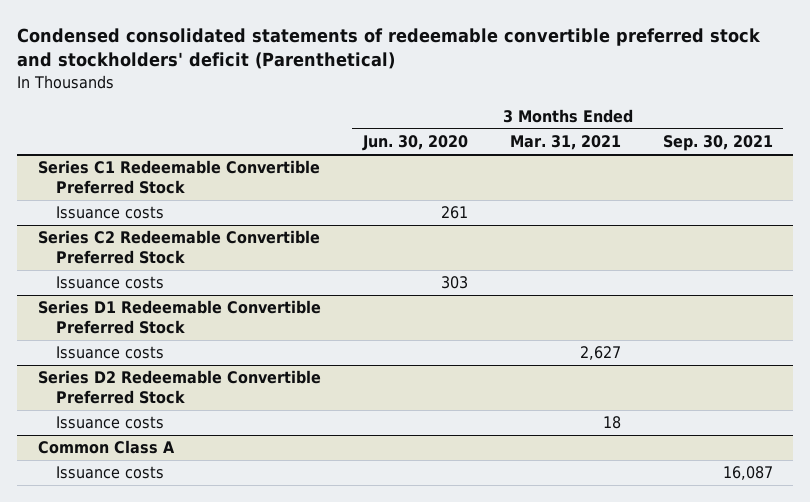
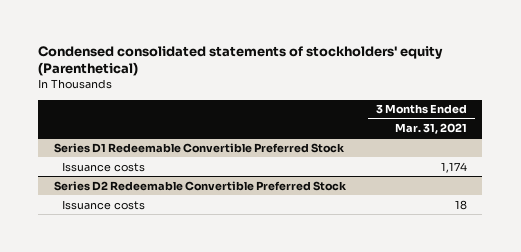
[16,27,761,70] Condensed consolidated statements of redeemable convertible preferred stock and stockholders' deficit (Parenthetical) -> [38,45,444,77] Condensed consolidated statements of stockholders' equity (Parenthetical)
[361,135,468,152] Jun. 30, 2020 -> none
[662,135,773,152] Sep. 30, 2021 -> none
[37,160,320,195] Series C1 Redeemable Convertible Preferred Stock -> none
[55,206,164,220] Issuance costs -> none
[37,230,320,265] Series C2 Redeemable Convertible Preferred Stock -> none
[55,276,164,290] Issuance costs -> none
[579,346,621,361] 2,627 -> [441,161,468,173] 1,174
[37,440,175,455] Common Class A -> none
[55,466,164,480] Issuance costs -> none

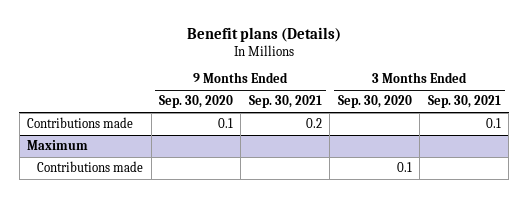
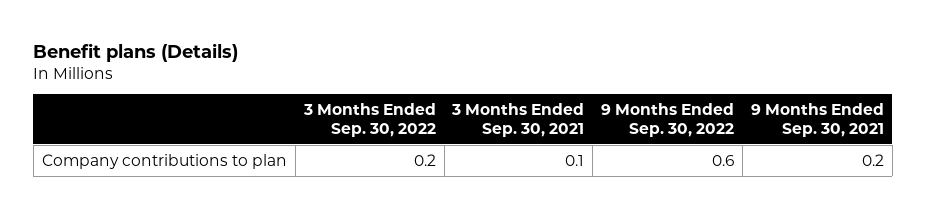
[159,95,234,109] Sep. 30, 2020 -> none
[337,95,412,109] Sep. 30, 2020 -> none
none -> [302,103,436,137] 3 Months Ended Sep. 30, 2022
none -> [601,103,735,137] 9 Months Ended Sep. 30, 2022
[27,140,89,151] Maximum -> none
[37,161,144,173] Contributions made -> none
[27,117,134,129] Contributions made -> [41,153,287,169] Company contributions to plan

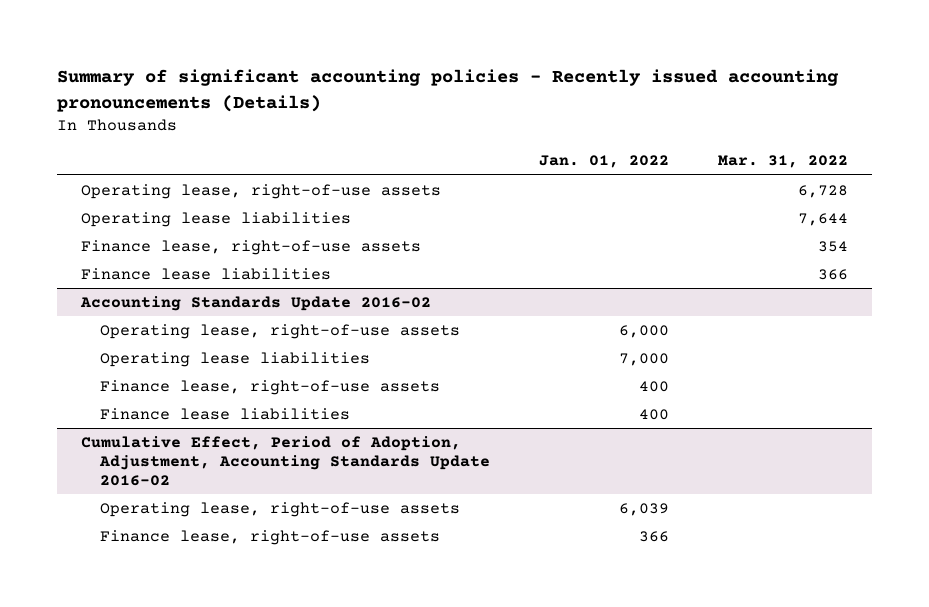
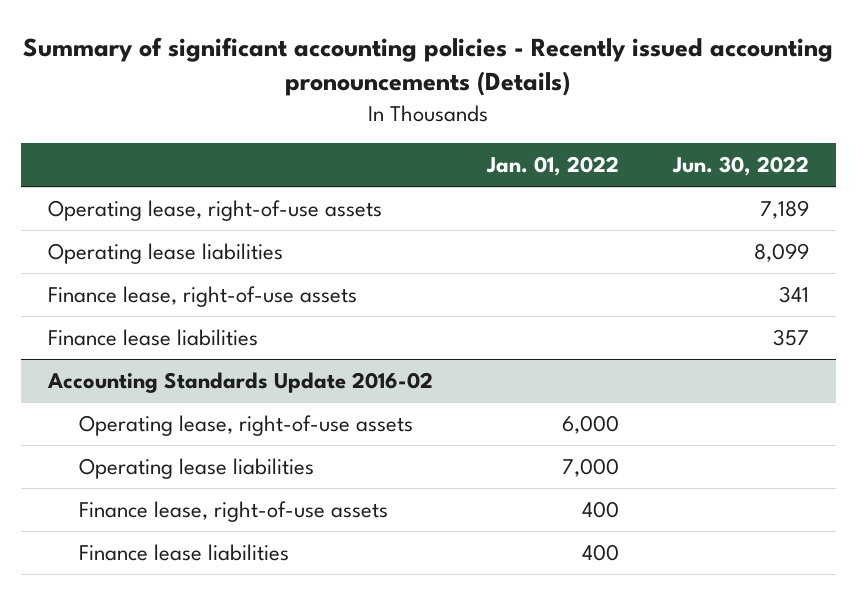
[717,155,848,169] Mar. 31, 2022 -> none
none -> [671,156,809,177] Jun. 30, 2022
[81,435,490,486] Cumulative Effect, Period of Adoption, Adjustment, Accounting Standards Update 2016-02 -> none
[99,501,460,517] Operating lease, right-of-use assets -> none
[99,529,440,545] Finance lease, right-of-use assets -> none

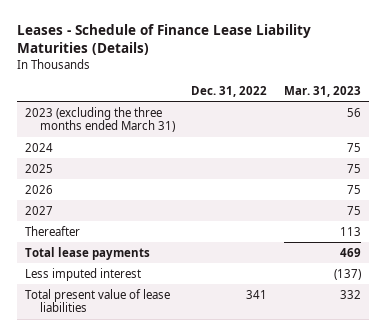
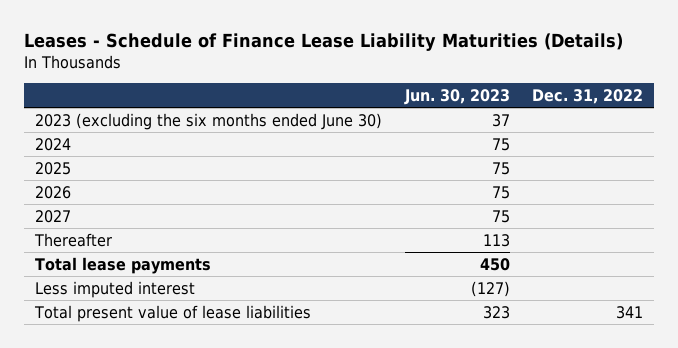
[283,85,361,97] Mar. 31, 2023 -> none
none -> [403,88,510,105] Jun. 30, 2023
[24,106,176,133] 2023 (excluding the three months ended March 31) -> [34,112,382,130] 2023 (excluding the six months ended June 30)

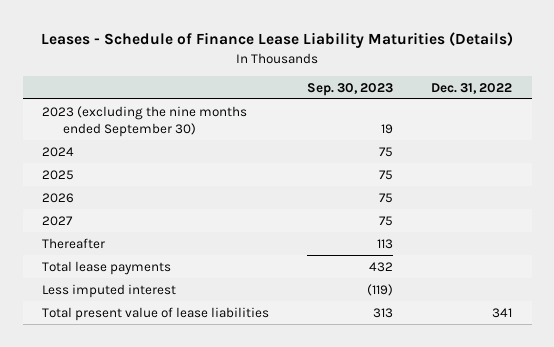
[403,88,510,105] Jun. 30, 2023 -> none
none -> [307,82,394,96] Sep. 30, 2023
[34,112,382,130] 2023 (excluding the six months ended June 30) -> [41,105,247,137] 2023 (excluding the nine months ended September 30)

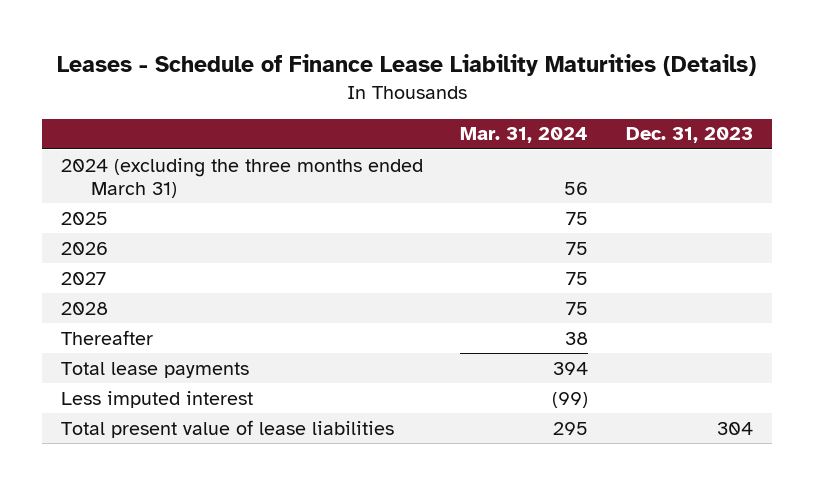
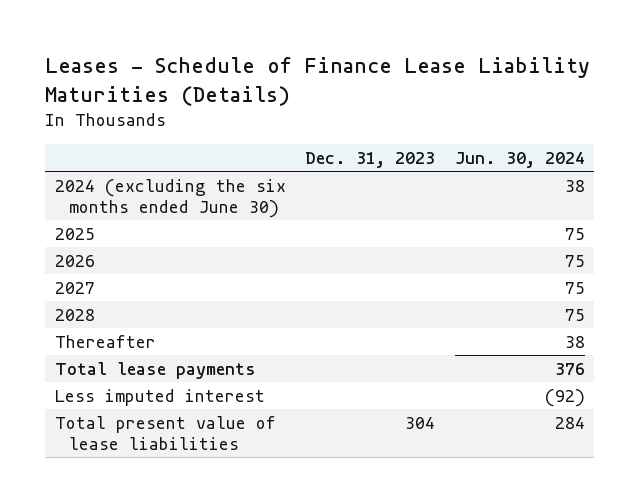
[460,127,589,144] Mar. 31, 2024 -> none
none -> [454,152,585,169] Jun. 30, 2024
[60,157,423,199] 2024 (excluding the three months ended March 31) -> [54,178,286,219] 2024 (excluding the six months ended June 30)

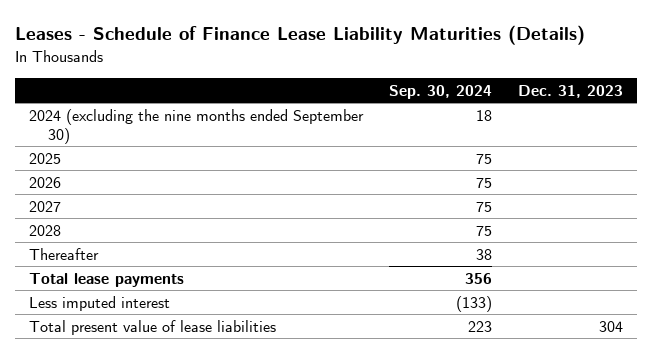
[454,152,585,169] Jun. 30, 2024 -> none
none -> [388,84,492,99] Sep. 30, 2024
[54,178,286,219] 2024 (excluding the six months ended June 30) -> [28,108,364,144] 2024 (excluding the nine months ended September 30)

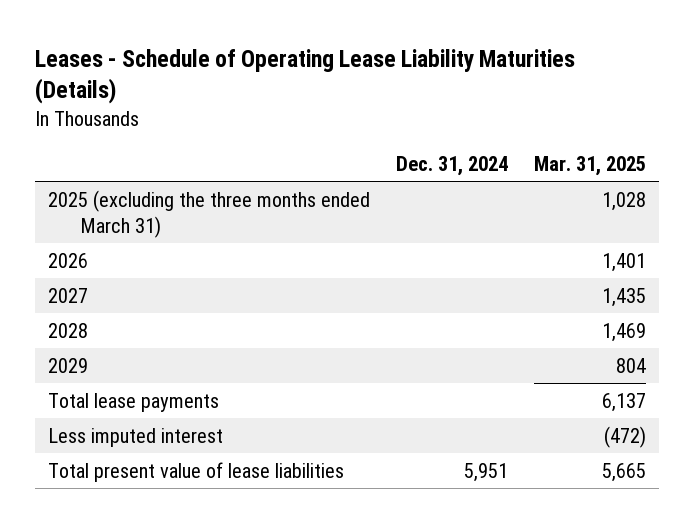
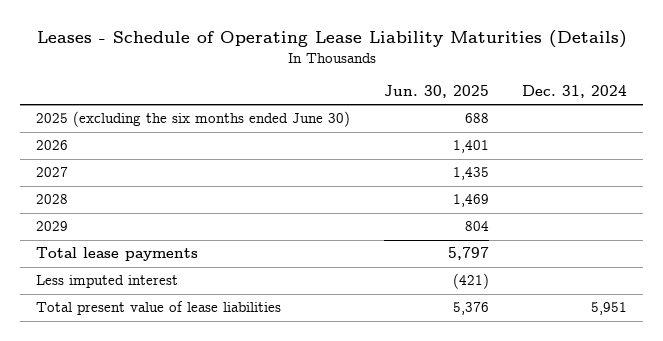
[533,155,646,176] Mar. 31, 2025 -> none
none -> [383,84,489,98] Jun. 30, 2025
[48,189,371,238] 2025 (excluding the three months ended March 31) -> [36,111,351,128] 2025 (excluding the six months ended June 30)

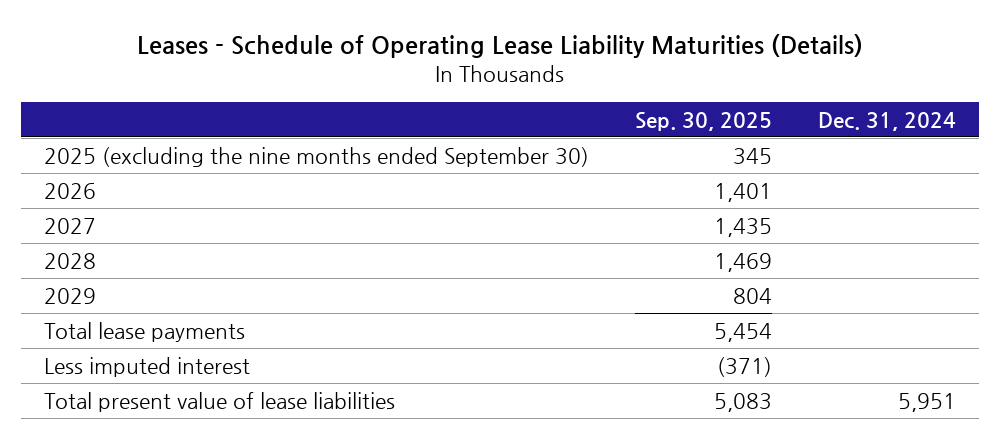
[383,84,489,98] Jun. 30, 2025 -> none
none -> [634,111,772,131] Sep. 30, 2025
[36,111,351,128] 2025 (excluding the six months ended June 30) -> [43,146,589,167] 2025 (excluding the nine months ended September 30)

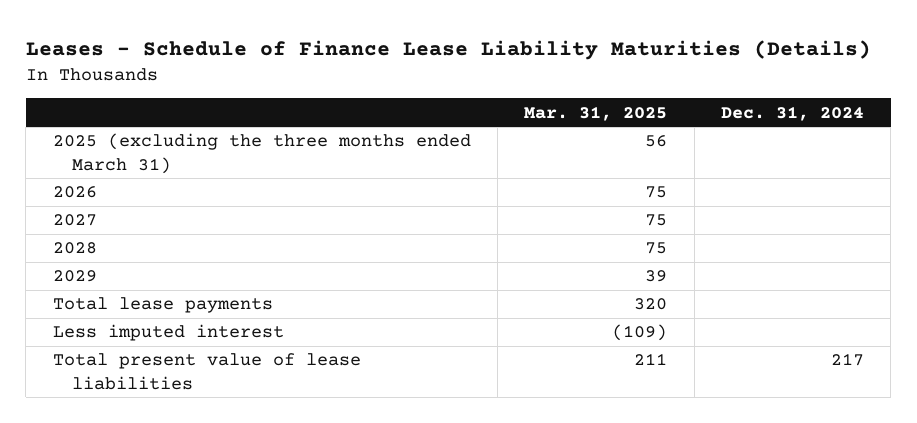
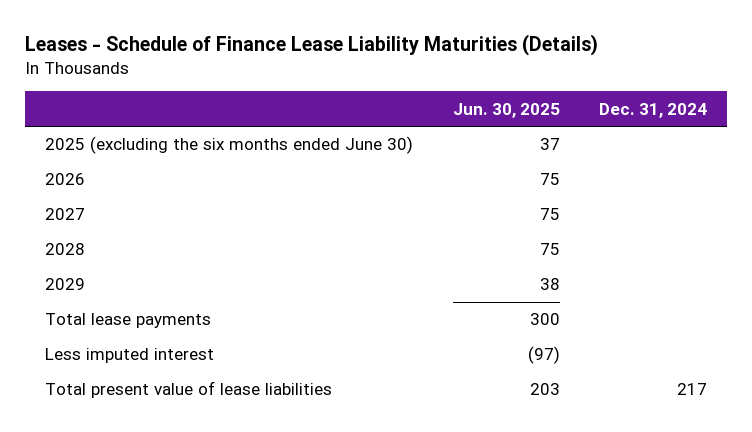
[524,105,668,121] Mar. 31, 2025 -> none
none -> [452,102,560,118] Jun. 30, 2025
[52,133,471,174] 2025 (excluding the three months ended March 31) -> [44,136,413,155] 2025 (excluding the six months ended June 30)

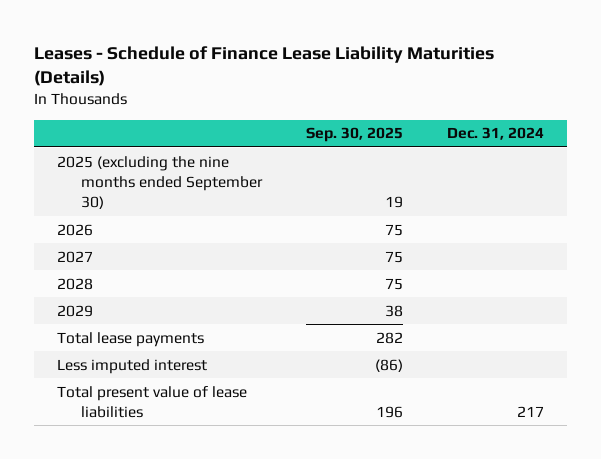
[452,102,560,118] Jun. 30, 2025 -> none
none -> [305,127,403,143] Sep. 30, 2025
[44,136,413,155] 2025 (excluding the six months ended June 30) -> [56,155,263,210] 2025 (excluding the nine months ended September 30)

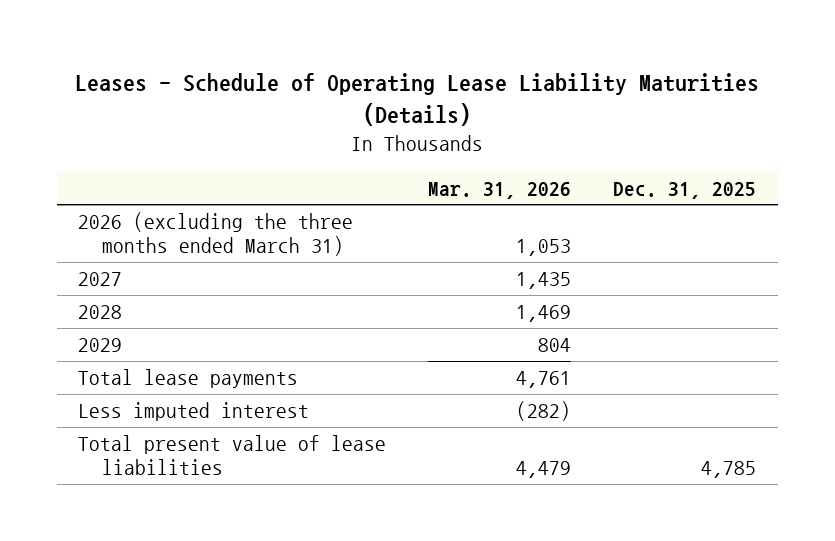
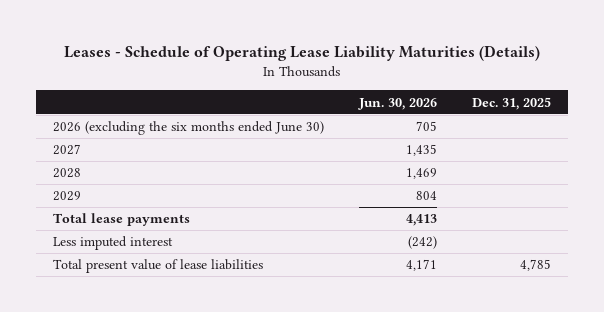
[428,181,572,199] Mar. 31, 2026 -> none
none -> [357,97,437,110] Jun. 30, 2026
[78,212,354,257] 2026 (excluding the three months ended March 31) -> [52,121,324,136] 2026 (excluding the six months ended June 30)

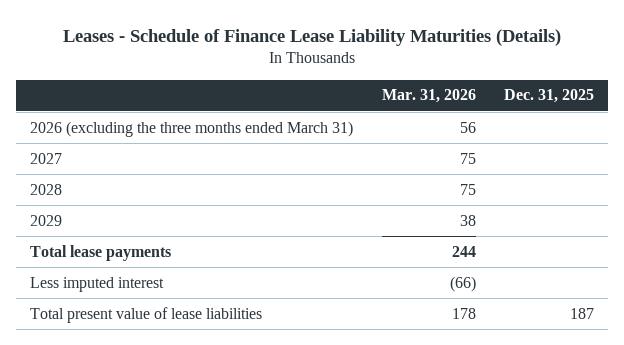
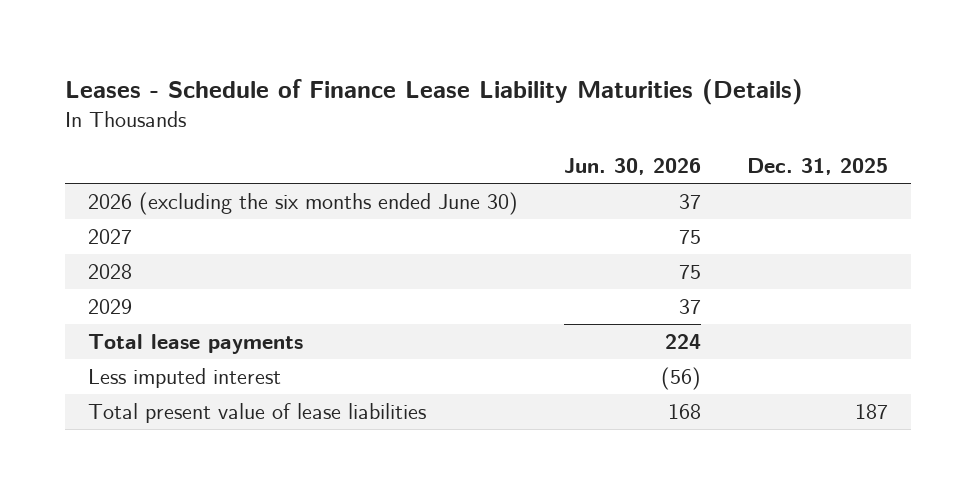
[381,89,476,104] Mar. 31, 2026 -> none
none -> [564,158,702,176] Jun. 30, 2026
[30,120,354,137] 2026 (excluding the three months ended March 31) -> [88,191,519,215] 2026 (excluding the six months ended June 30)

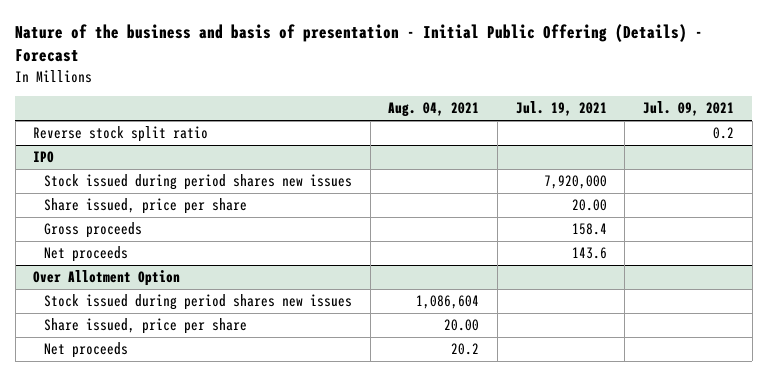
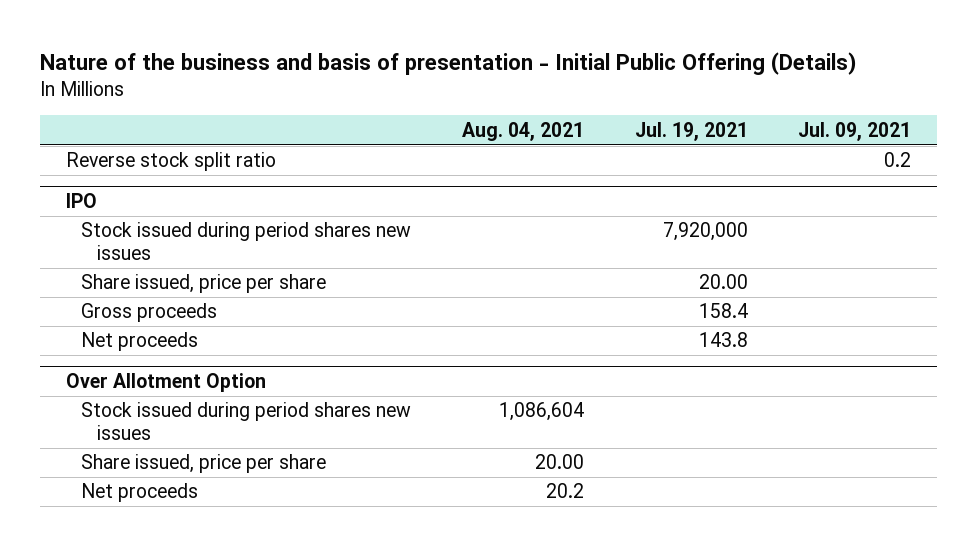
[15,24,704,63] Nature of the business and basis of presentation - Initial Public Offering (Details) - Forecast -> [40,52,858,76] Nature of the business and basis of presentation - Initial Public Offering (Details)
[571,247,607,260] 143.6 -> [698,332,748,348] 143.8

